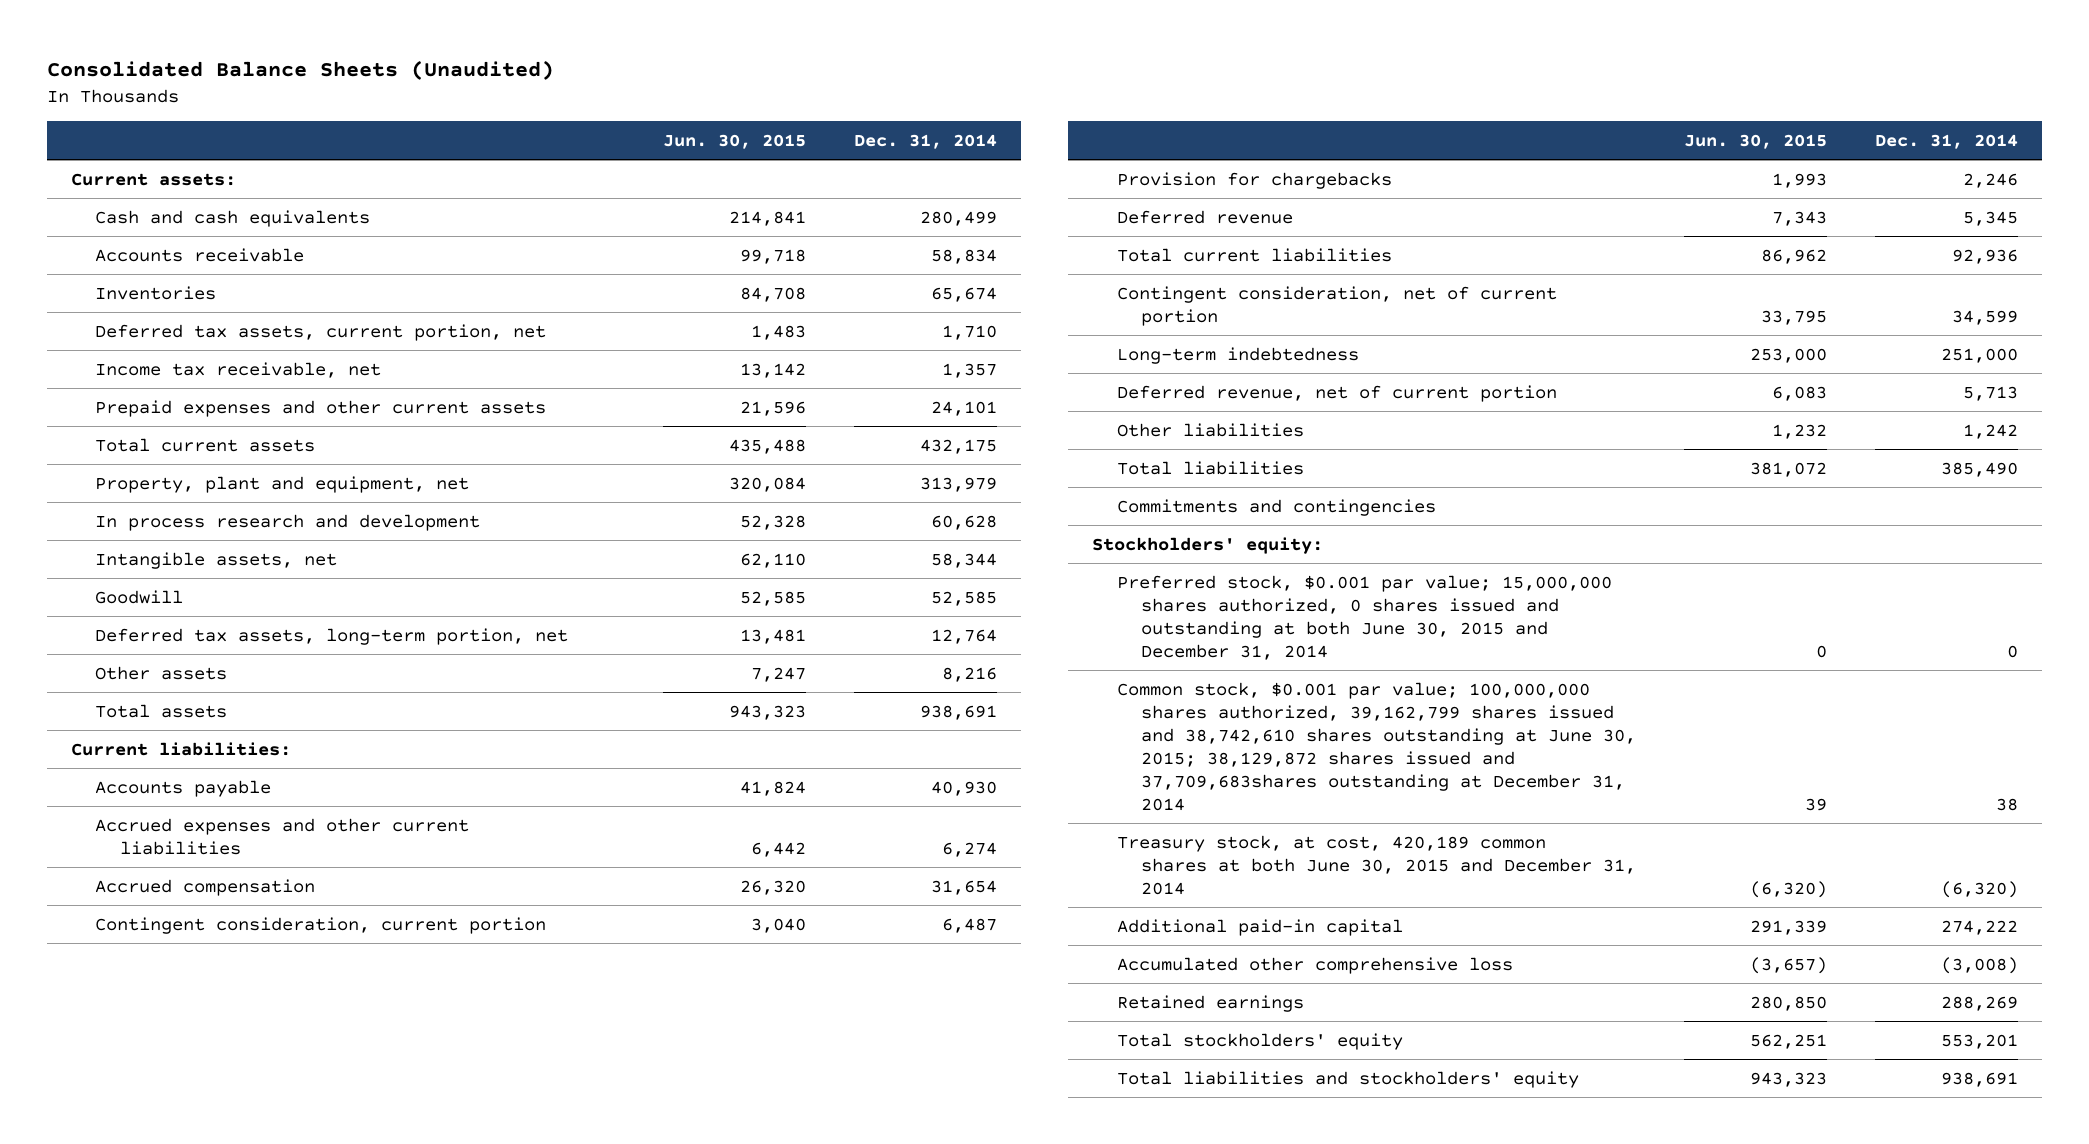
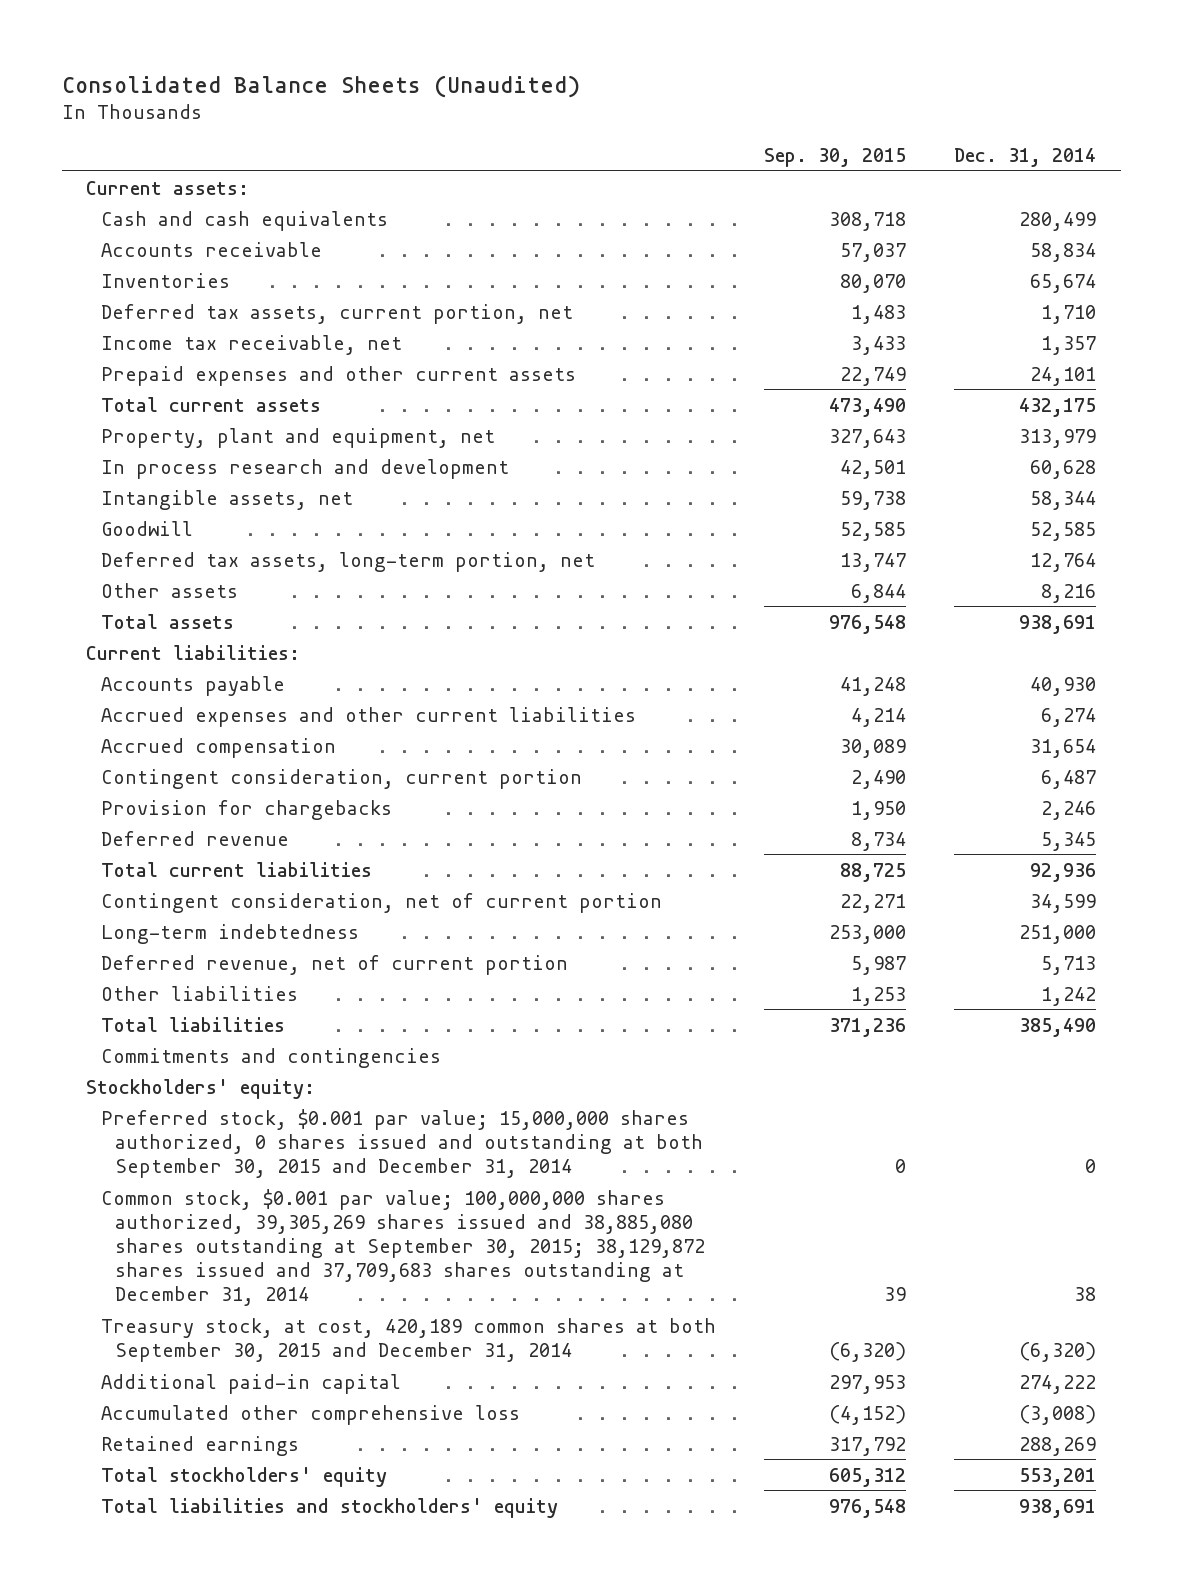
[662,133,806,149] Jun. 30, 2015 -> none
none -> [764,147,907,167] Sep. 30, 2015
[1116,574,1612,660] Preferred stock, $0.001 par value; 15,000,000 shares authorized, 0 shares issued and outstanding at both June 30, 2015 and December 31, 2014 -> [100,1108,704,1179] Preferred stock, $0.001 par value; 15,000,000 shares authorized, 0 shares issued and outstanding at both September 30, 2015 and December 31, 2014
[1116,681,1636,811] Common stock, $0.001 par value; 100,000,000 shares authorized, 39,162,799 shares issued and 38,742,610 shares outstanding at June 30, 2015; 38,129,872 shares issued and 37,709,683shares outstanding at December 31, 2014 -> [100,1188,706,1307] Common stock, $0.001 par value; 100,000,000 shares authorized, 39,305,269 shares issued and 38,885,080 shares outstanding at September 30, 2015; 38,129,872 shares issued and 37,709,683 shares outstanding at December 31, 2014
[1116,834,1636,895] Treasury stock, at cost, 420,189 common shares at both June 30, 2015 and December 31, 2014 -> [100,1317,716,1362] Treasury stock, at cost, 420,189 common shares at both September 30, 2015 and December 31, 2014

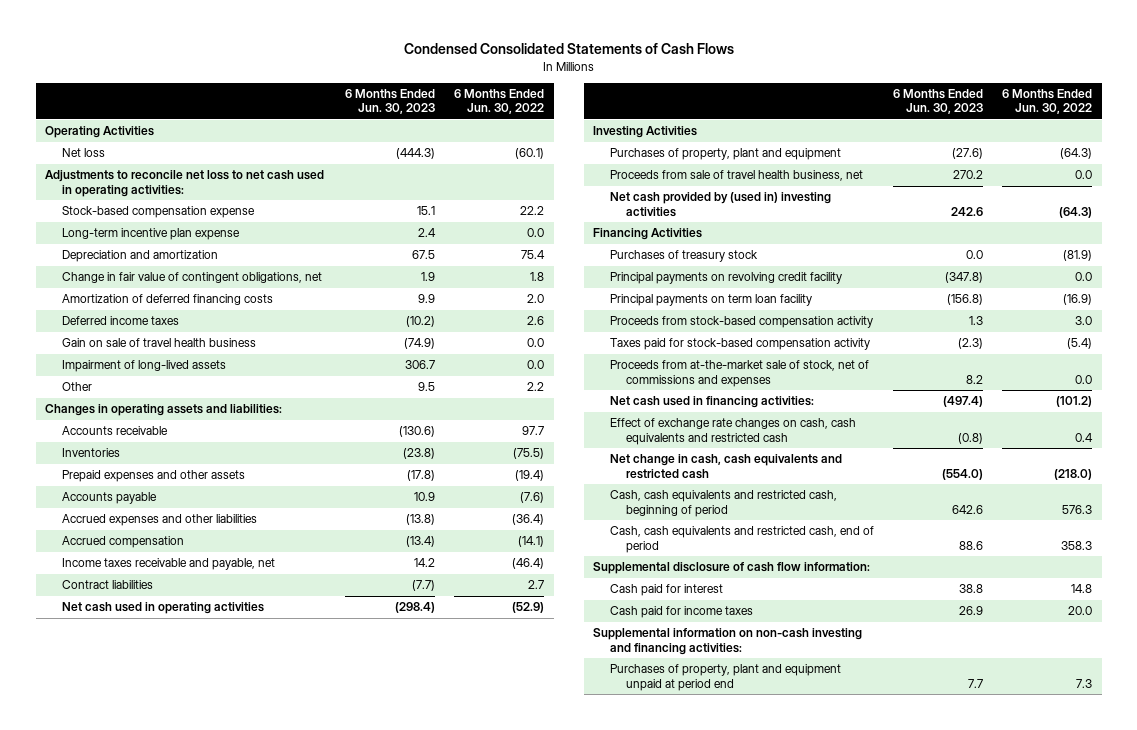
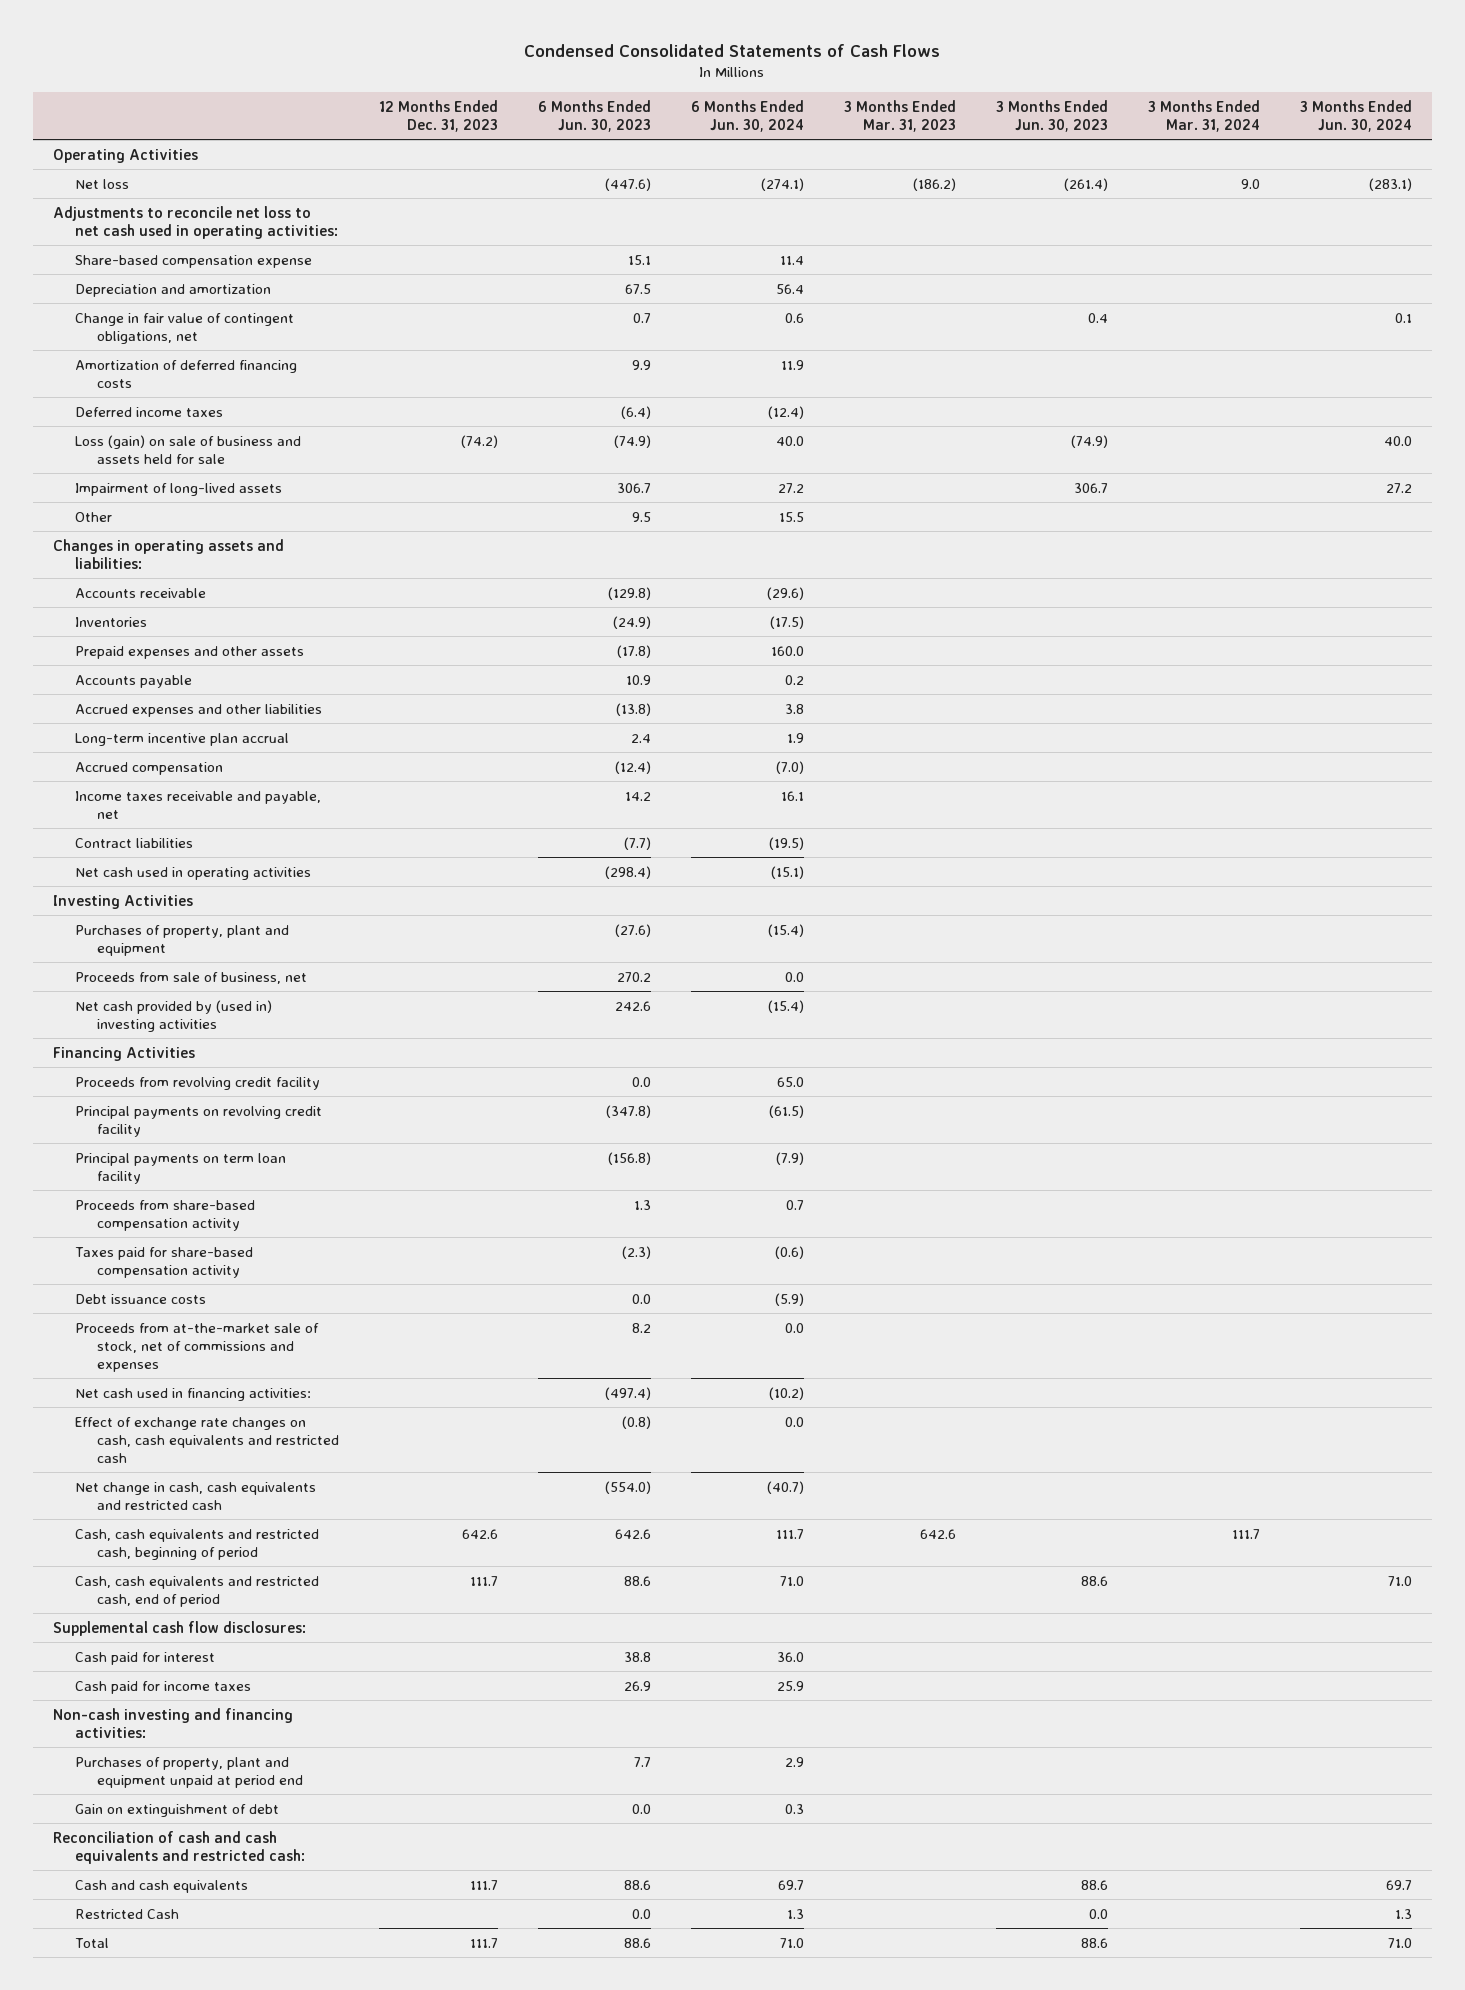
[453,89,544,115] 6 Months Ended Jun. 30, 2022 -> none
none -> [379,99,499,133] 12 Months Ended Dec. 31, 2023
none -> [691,99,805,133] 6 Months Ended Jun. 30, 2024
none -> [844,99,957,133] 3 Months Ended Mar. 31, 2023
none -> [995,99,1108,133] 3 Months Ended Jun. 30, 2023
none -> [1147,99,1260,133] 3 Months Ended Mar. 31, 2024
none -> [1299,99,1412,133] 3 Months Ended Jun. 30, 2024
[395,148,435,160] (444.3) -> [605,177,652,191] (447.6)
[61,228,240,241] Long-term incentive plan expense -> none
[61,206,255,219] Stock-based compensation expense -> [75,254,313,268] Share-based compensation expense
[420,272,435,282] 1.9 -> [633,312,652,323] 0.7
[405,316,435,328] (10.2) -> [621,405,652,419] (6.4)
[61,338,256,348] Gain on sale of travel health business -> [75,434,302,464] Loss (gain) on sale of business and assets held for sale
[398,426,435,438] (130.6) -> [608,586,652,600] (129.8)
[402,448,435,460] (23.8) -> [613,615,652,629] (24.9)
none -> [75,732,290,746] Long-term incentive plan accrual
[405,536,435,548] (13.4) -> [615,760,652,774] (12.4)
[609,170,863,182] Proceeds from sale of travel health business, net -> [75,971,308,984] Proceeds from sale of business, net
[609,250,758,263] Purchases of treasury stock -> none
none -> [75,1076,321,1090] Proceeds from revolving credit facility
[609,316,873,329] Proceeds from stock-based compensation activity -> [75,1199,256,1231] Proceeds from share-based compensation activity
[609,338,870,351] Taxes paid for stock-based compensation activity -> [75,1246,254,1278] Taxes paid for share-based compensation activity
none -> [75,1293,207,1304] Debt issuance costs
[593,562,871,575] Supplemental disclosure of cash flow information: -> [53,1620,307,1636] Supplemental cash flow disclosures:
[593,628,863,655] Supplemental information on non-cash investing and financing activities: -> [53,1707,294,1738] Non-cash investing and financing activities:
none -> [75,1803,280,1817] Gain on extinguishment of debt
none -> [53,1830,306,1864] Reconciliation of cash and cash equivalents and restricted cash:
none -> [75,1879,249,1893] Cash and cash equivalents
none -> [75,1908,180,1919] Restricted Cash
none -> [75,1937,110,1948] Total

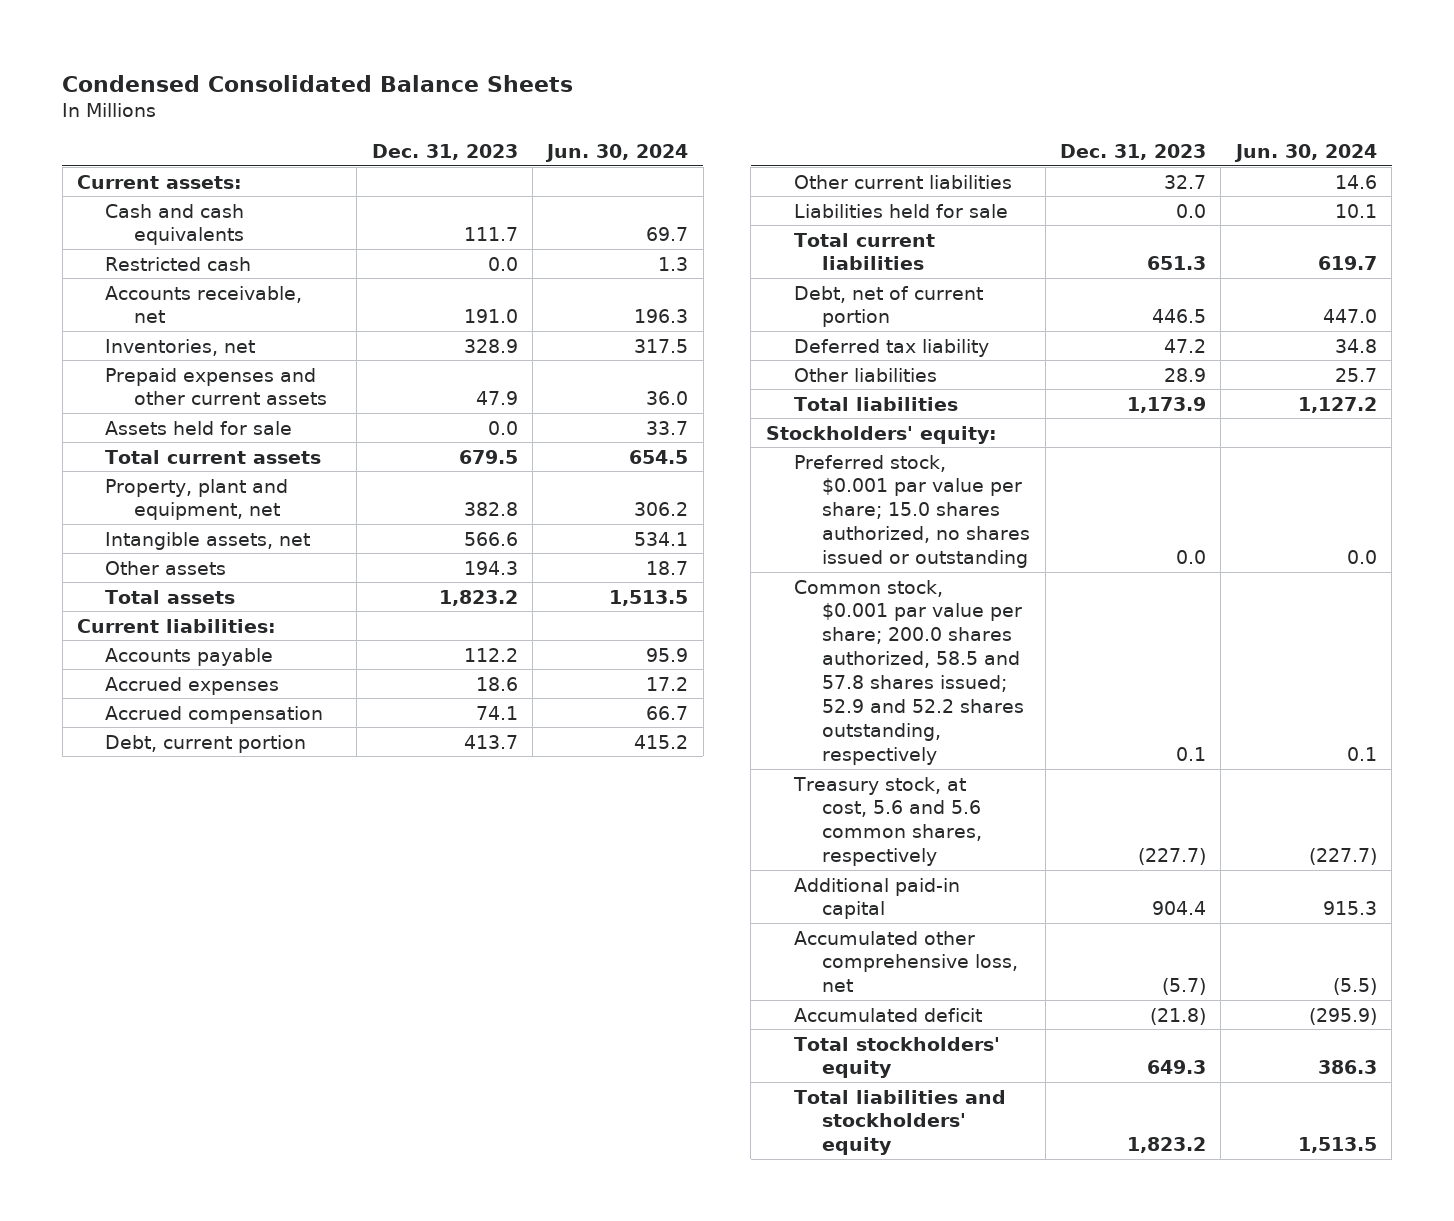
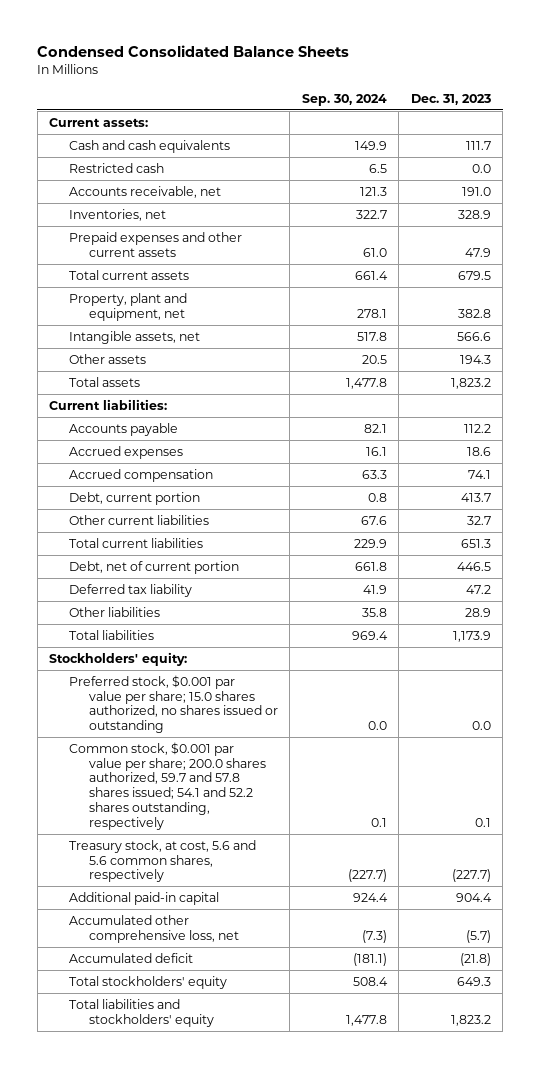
[545,143,689,162] Jun. 30, 2024 -> none
none -> [301,93,387,106] Sep. 30, 2024
[105,420,293,435] Assets held for sale -> none
[793,203,1008,218] Liabilities held for sale -> none
[793,579,1025,766] Common stock, $0.001 par value per share; 200.0 shares authorized, 58.5 and 57.8 shares issued; 52.9 and 52.2 shares outstanding, respectively -> [69,741,266,830] Common stock, $0.001 par value per share; 200.0 shares authorized, 59.7 and 57.8 shares issued; 54.1 and 52.2 shares outstanding, respectively

